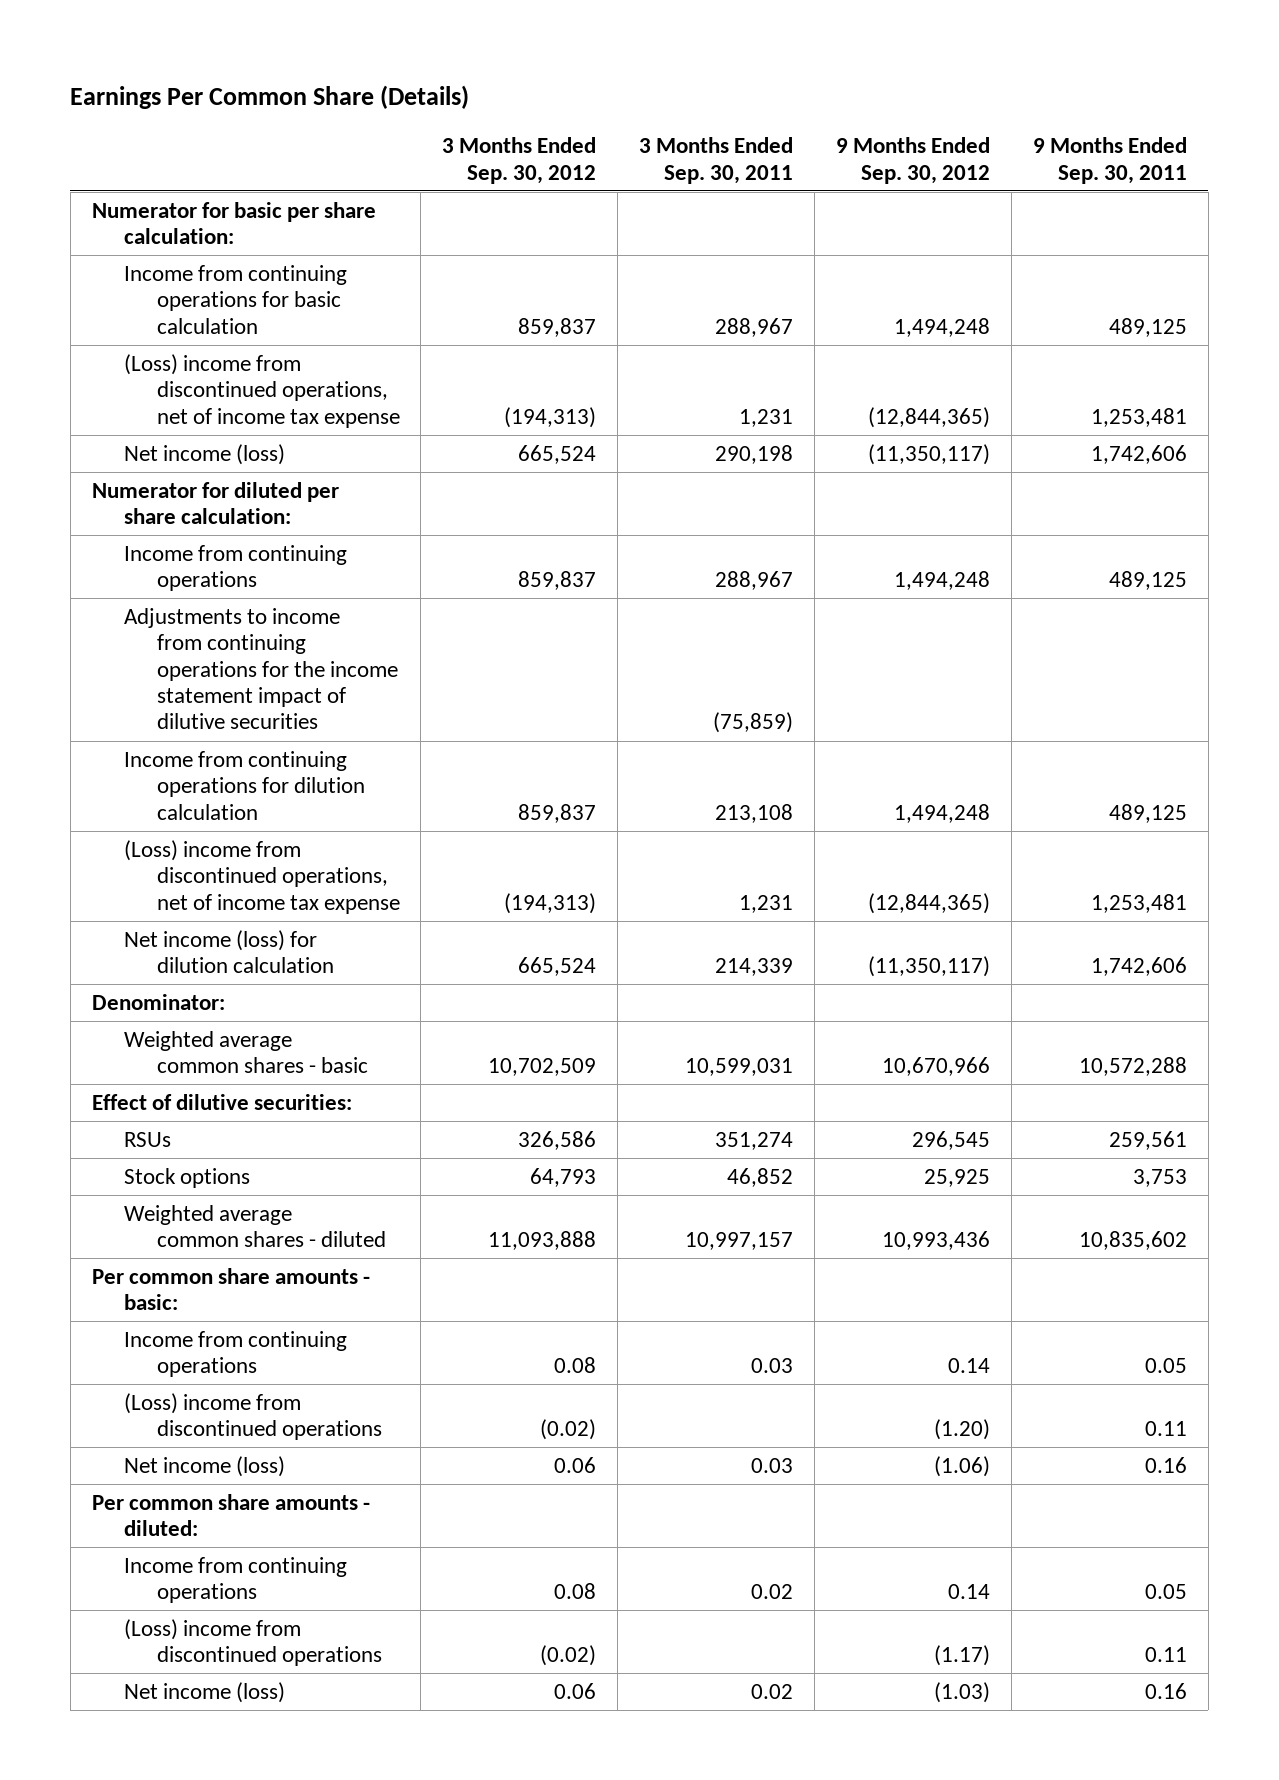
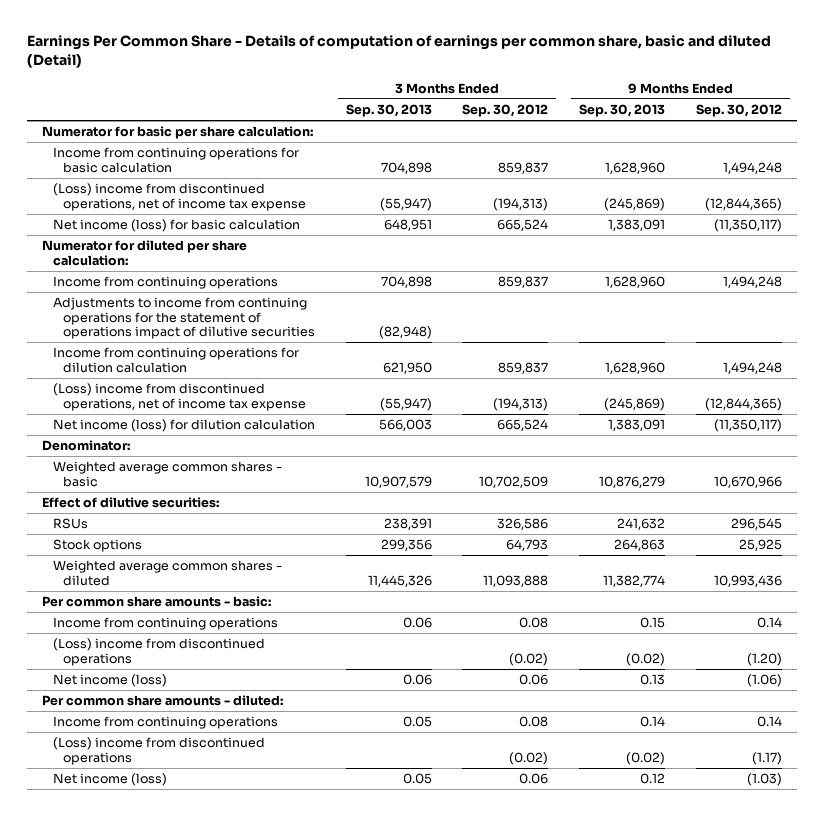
[70,84,470,109] Earnings Per Common Share (Details) -> [27,35,772,69] Earnings Per Common Share - Details of computation of earnings per common share, basic and diluted (Detail)
[639,137,794,184] 3 Months Ended Sep. 30, 2011 -> none
[1033,137,1188,184] 9 Months Ended Sep. 30, 2011 -> none
none -> [345,104,432,118] Sep. 30, 2013
none -> [579,104,666,118] Sep. 30, 2013
[124,443,286,465] Net income (loss) -> [52,219,300,233] Net income (loss) for basic calculation
[124,607,398,730] Adjustments to income from continuing operations for the income statement impact of dilutive securities -> [52,297,315,340] Adjustments to income from continuing operations for the statement of operations impact of dilutive securities

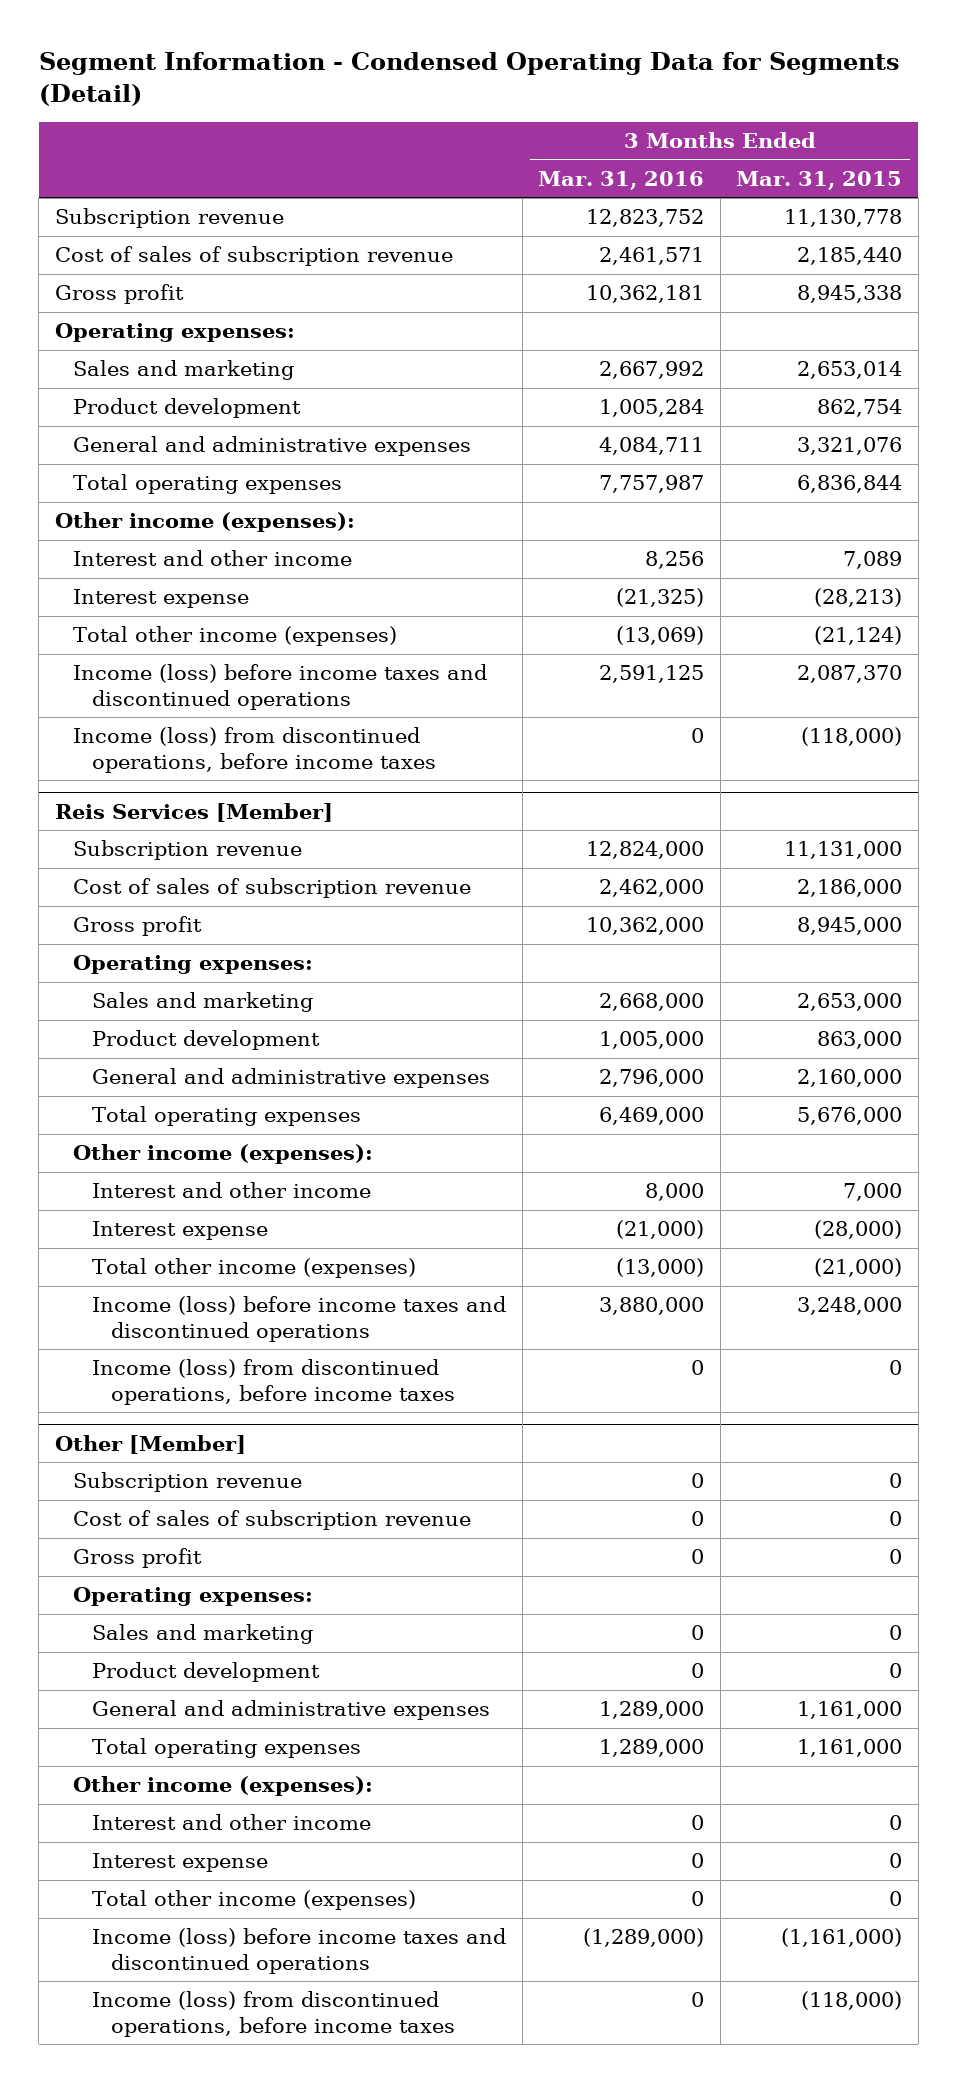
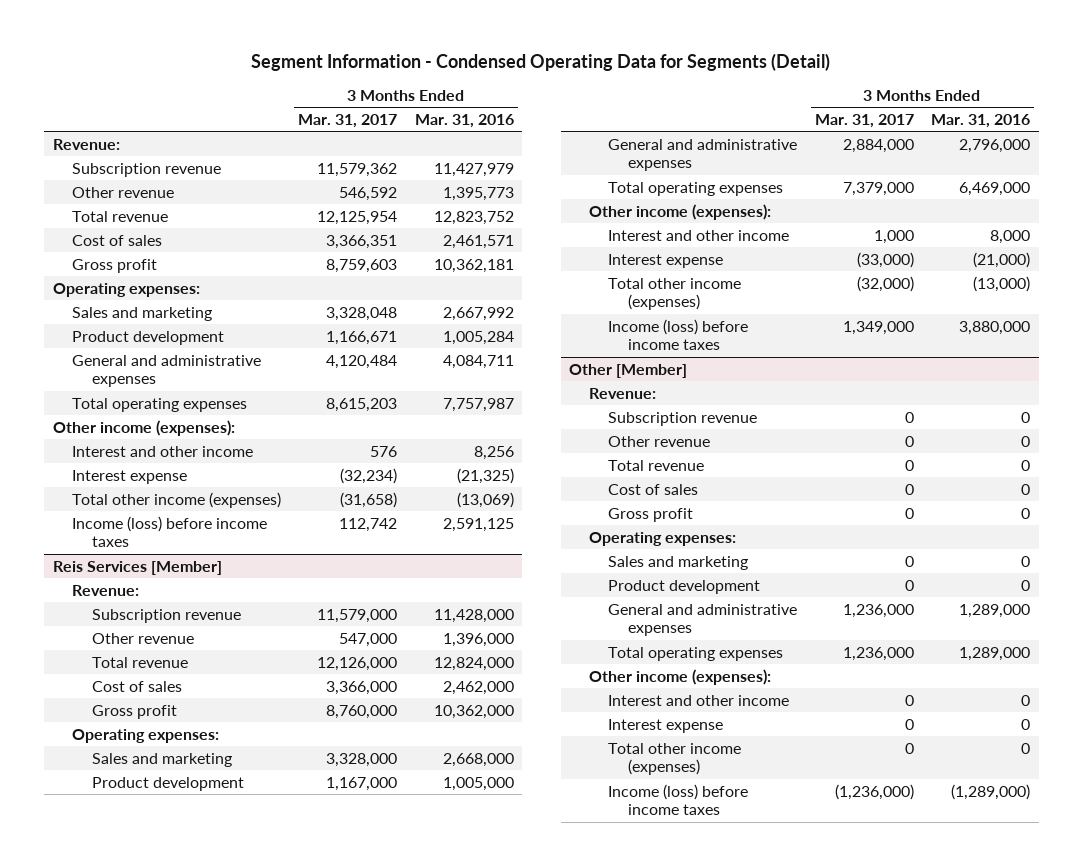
[736,170,903,190] Mar. 31, 2015 -> none
none -> [298,113,398,128] Mar. 31, 2017
none -> [52,138,120,150] Revenue:
[586,209,705,228] 12,823,752 -> [433,162,514,177] 11,427,979
none -> [72,186,175,198] Other revenue
none -> [72,210,169,222] Total revenue
[54,246,453,267] Cost of sales of subscription revenue -> [72,234,163,246] Cost of sales
[73,727,437,773] Income (loss) from discontinued operations, before income taxes -> none
[73,664,488,710] Income (loss) before income taxes and discontinued operations -> [72,515,268,548] Income (loss) before income taxes
none -> [72,584,140,596] Revenue:
[586,841,705,860] 12,824,000 -> [433,608,514,623] 11,428,000
none -> [91,632,194,644] Other revenue
none -> [91,656,188,668] Total revenue
[73,878,472,899] Cost of sales of subscription revenue -> [91,680,182,692] Cost of sales
[92,1359,456,1405] Income (loss) from discontinued operations, before income taxes -> none
[92,1296,507,1342] Income (loss) before income taxes and discontinued operations -> [608,318,749,351] Income (loss) before income taxes
none -> [588,387,656,399] Revenue:
none -> [608,435,711,447] Other revenue
none -> [608,459,705,471] Total revenue
[73,1510,472,1531] Cost of sales of subscription revenue -> [608,483,699,495] Cost of sales
[92,1991,456,2037] Income (loss) from discontinued operations, before income taxes -> none
[92,1928,507,1974] Income (loss) before income taxes and discontinued operations -> [608,783,749,816] Income (loss) before income taxes

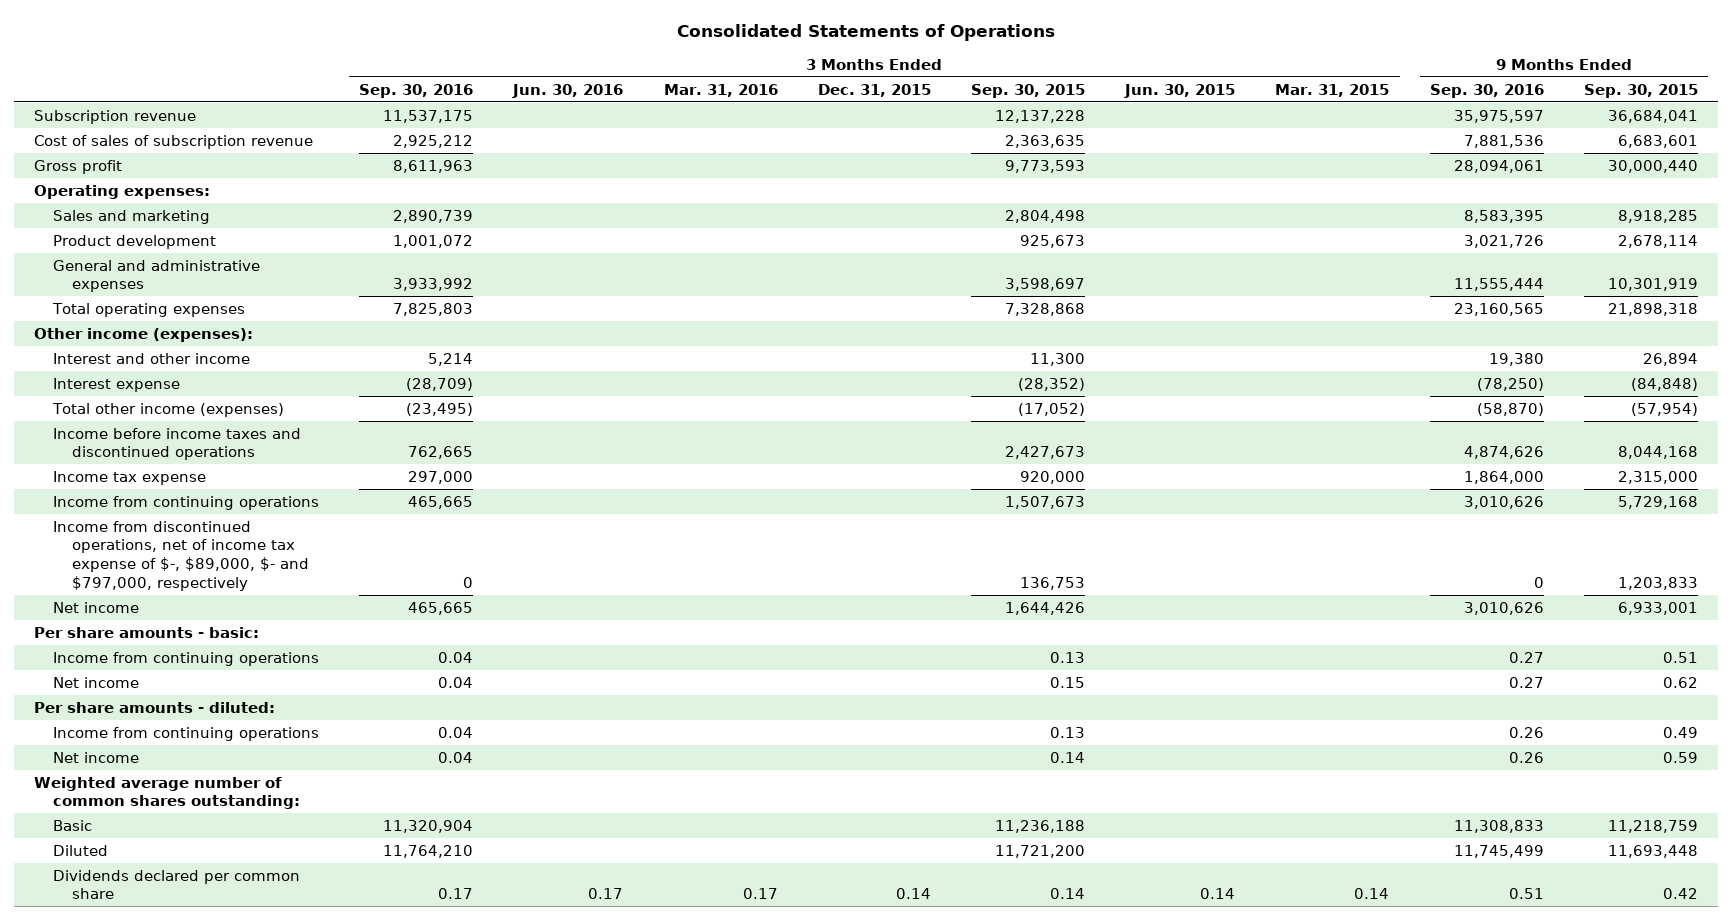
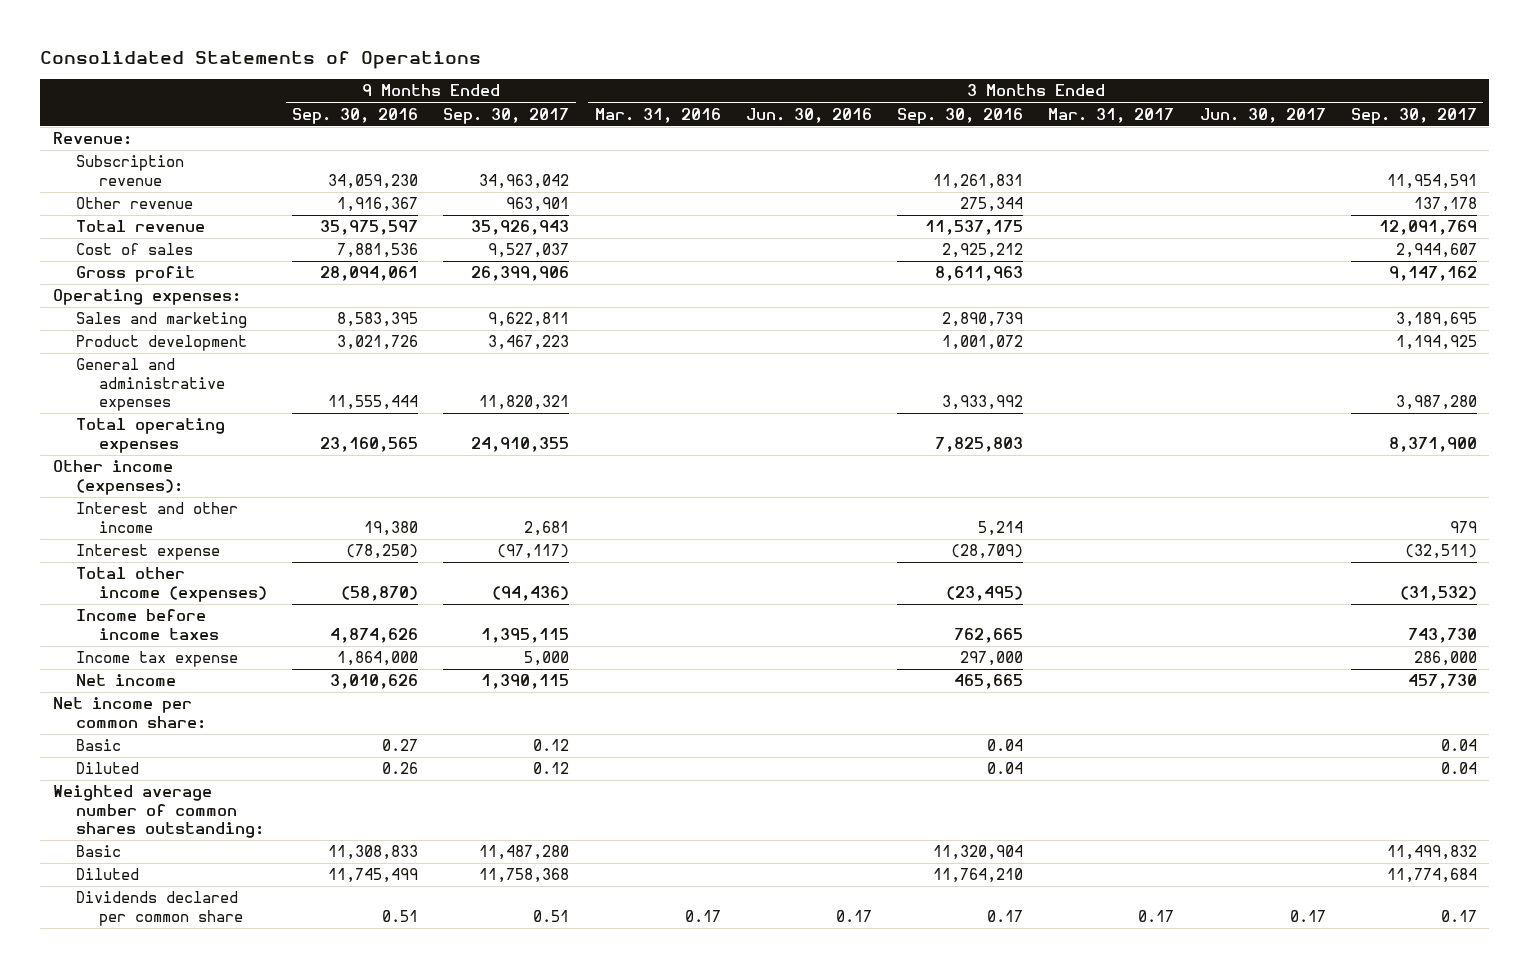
[817,83,931,97] Dec. 31, 2015 -> none
[971,83,1086,98] Sep. 30, 2015 -> none
[1124,83,1236,98] Jun. 30, 2015 -> none
[1275,83,1390,97] Mar. 31, 2015 -> none
[1583,83,1698,98] Sep. 30, 2015 -> none
none -> [443,107,570,124] Sep. 30, 2017
none -> [1048,107,1175,123] Mar. 31, 2017
none -> [1199,107,1326,123] Jun. 30, 2017
none -> [1350,107,1477,124] Sep. 30, 2017
none -> [52,132,132,146] Revenue:
[383,109,474,123] 11,537,175 -> [933,173,1024,189] 11,261,831
[1453,109,1544,123] 35,975,597 -> [327,173,418,189] 34,059,230
none -> [75,197,193,210] Other revenue
none -> [75,220,205,233] Total revenue
[34,134,314,149] Cost of sales of subscription revenue -> [75,243,193,256] Cost of sales
[52,427,301,461] Income before income taxes and discontinued operations -> [75,609,219,640] Income before income taxes
[52,495,319,510] Income from continuing operations -> none
[52,520,309,591] Income from discontinued operations, net of income tax expense of $-, $89,000, $- and $797,000, respectively -> none
[34,626,260,638] Per share amounts - basic: -> none
[52,651,319,666] Income from continuing operations -> none
[34,701,276,713] Per share amounts - diluted: -> none
[52,726,319,741] Income from continuing operations -> none
none -> [52,697,206,729] Net income per common share:
[52,676,139,688] Net income -> [75,739,121,752] Basic
[52,751,139,763] Net income -> [75,762,139,775] Diluted

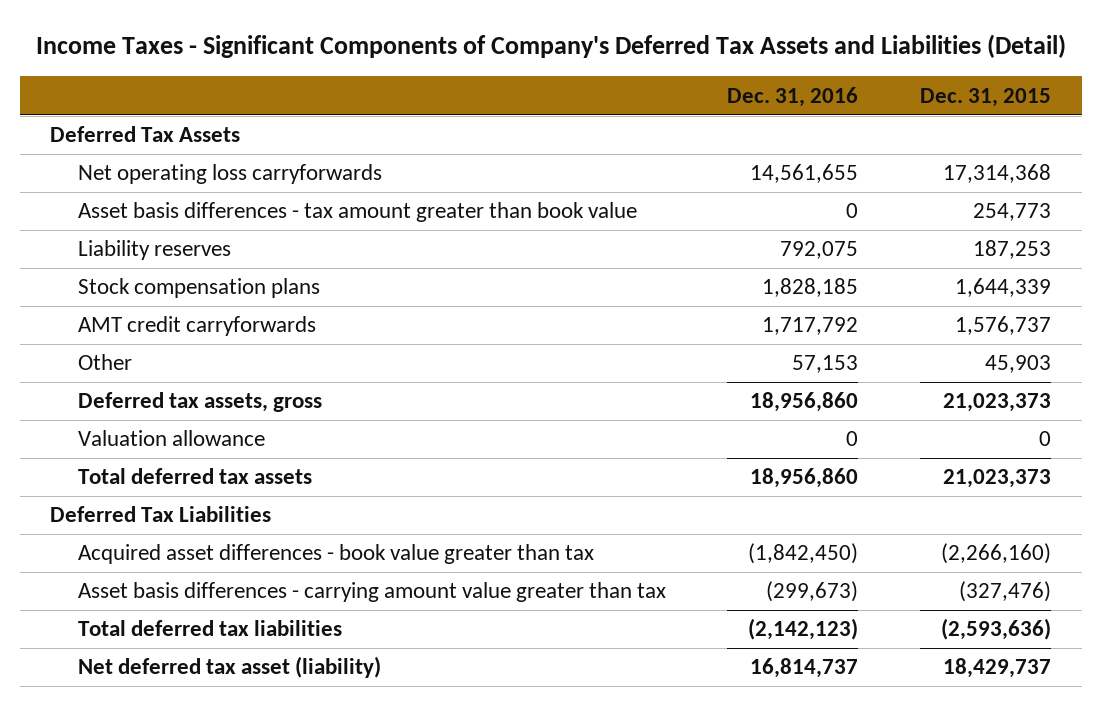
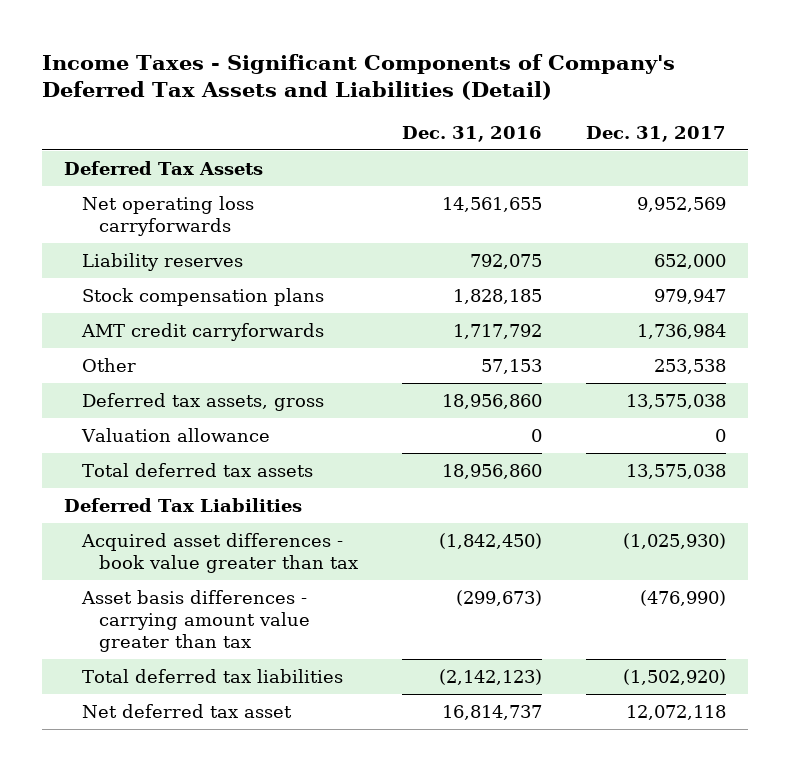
[919,87,1051,107] Dec. 31, 2015 -> none
none -> [586,125,727,142] Dec. 31, 2017
[77,202,637,223] Asset basis differences - tax amount greater than book value -> none
[77,656,381,679] Net deferred tax asset (liability) -> [81,703,292,718] Net deferred tax asset

